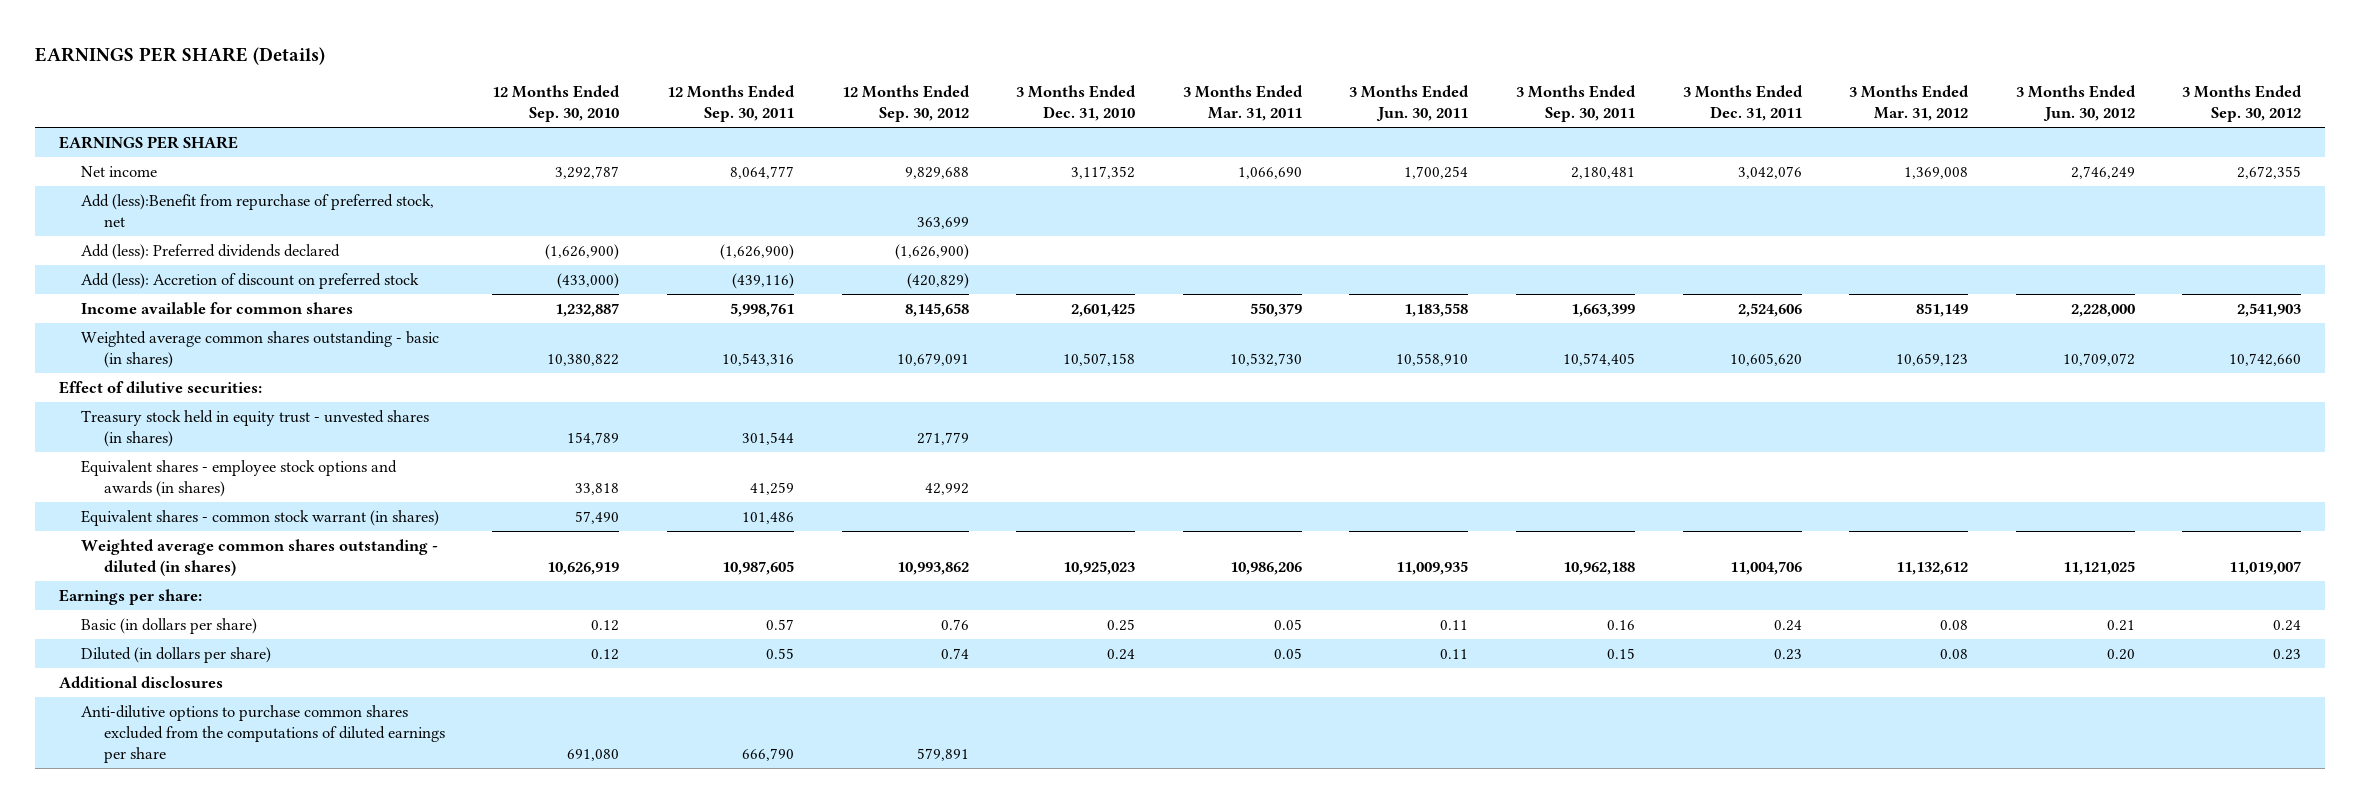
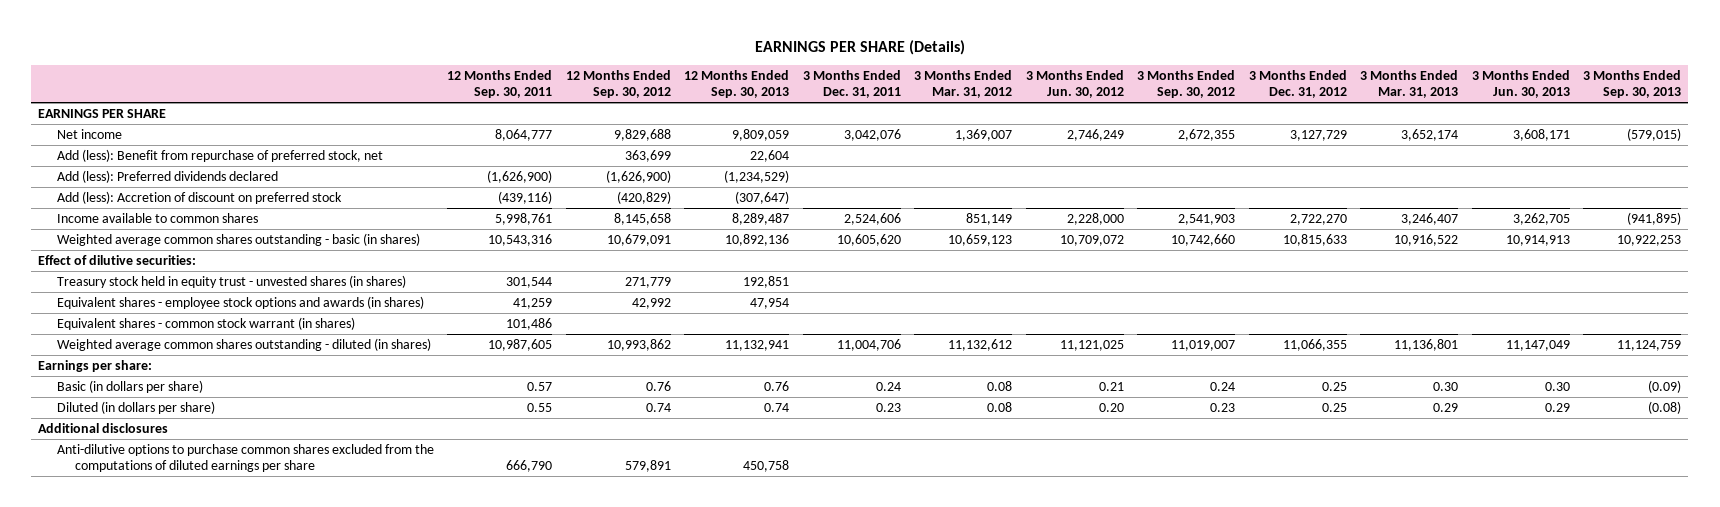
[492,85,621,123] 12 Months Ended Sep. 30, 2010 -> none
[1016,85,1137,122] 3 Months Ended Dec. 31, 2010 -> none
[1182,85,1303,122] 3 Months Ended Mar. 31, 2011 -> none
[1349,85,1470,122] 3 Months Ended Jun. 30, 2011 -> none
[1515,85,1636,123] 3 Months Ended Sep. 30, 2011 -> none
none -> [684,70,790,99] 12 Months Ended Sep. 30, 2013
none -> [1248,70,1347,99] 3 Months Ended Dec. 31, 2012
none -> [1360,70,1459,99] 3 Months Ended Mar. 31, 2013
none -> [1471,70,1570,99] 3 Months Ended Jun. 30, 2013
none -> [1583,70,1682,99] 3 Months Ended Sep. 30, 2013
[1904,166,1969,179] 1,369,008 -> [955,128,1013,141] 1,369,007
[81,193,435,227] Add (less):Benefit from repurchase of preferred stock, net -> [56,148,383,162] Add (less): Benefit from repurchase of preferred stock, net
[81,301,354,315] Income available for common shares -> [56,212,258,223] Income available to common shares

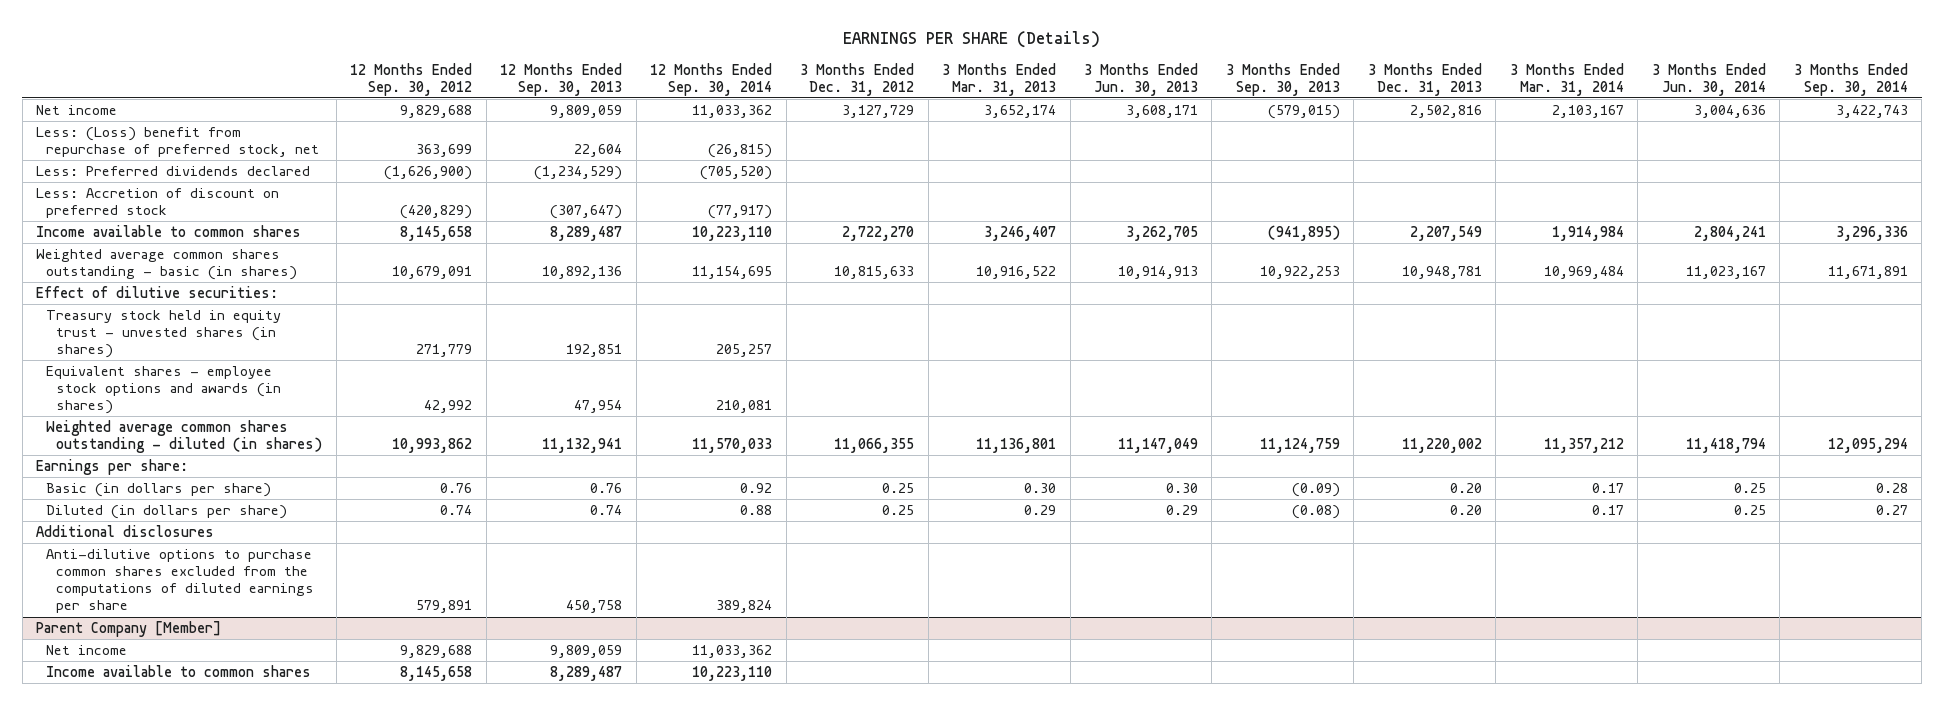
[447,70,553,99] 12 Months Ended Sep. 30, 2011 -> none
[802,70,901,99] 3 Months Ended Dec. 31, 2011 -> none
[914,70,1013,99] 3 Months Ended Mar. 31, 2012 -> none
[1025,70,1124,99] 3 Months Ended Jun. 30, 2012 -> none
[1137,70,1236,99] 3 Months Ended Sep. 30, 2012 -> none
none -> [650,62,773,96] 12 Months Ended Sep. 30, 2014
none -> [1367,62,1482,96] 3 Months Ended Dec. 31, 2013
none -> [1509,62,1624,96] 3 Months Ended Mar. 31, 2014
none -> [1651,62,1766,96] 3 Months Ended Jun. 30, 2014
none -> [1793,62,1908,96] 3 Months Ended Sep. 30, 2014
[38,108,167,118] EARNINGS PER SHARE -> none
[56,148,383,162] Add (less): Benefit from repurchase of preferred stock, net -> [36,126,320,158] Less: (Loss) benefit from repurchase of preferred stock, net
[56,169,278,183] Add (less): Preferred dividends declared -> [36,165,311,176] Less: Preferred dividends declared
[56,190,342,204] Add (less): Accretion of discount on preferred stock -> [36,187,280,219] Less: Accretion of discount on preferred stock
[56,316,355,330] Equivalent shares - common stock warrant (in shares) -> none
none -> [36,620,222,637] Parent Company [Member]
none -> [46,644,128,655] Net income
none -> [46,664,312,677] Income available to common shares

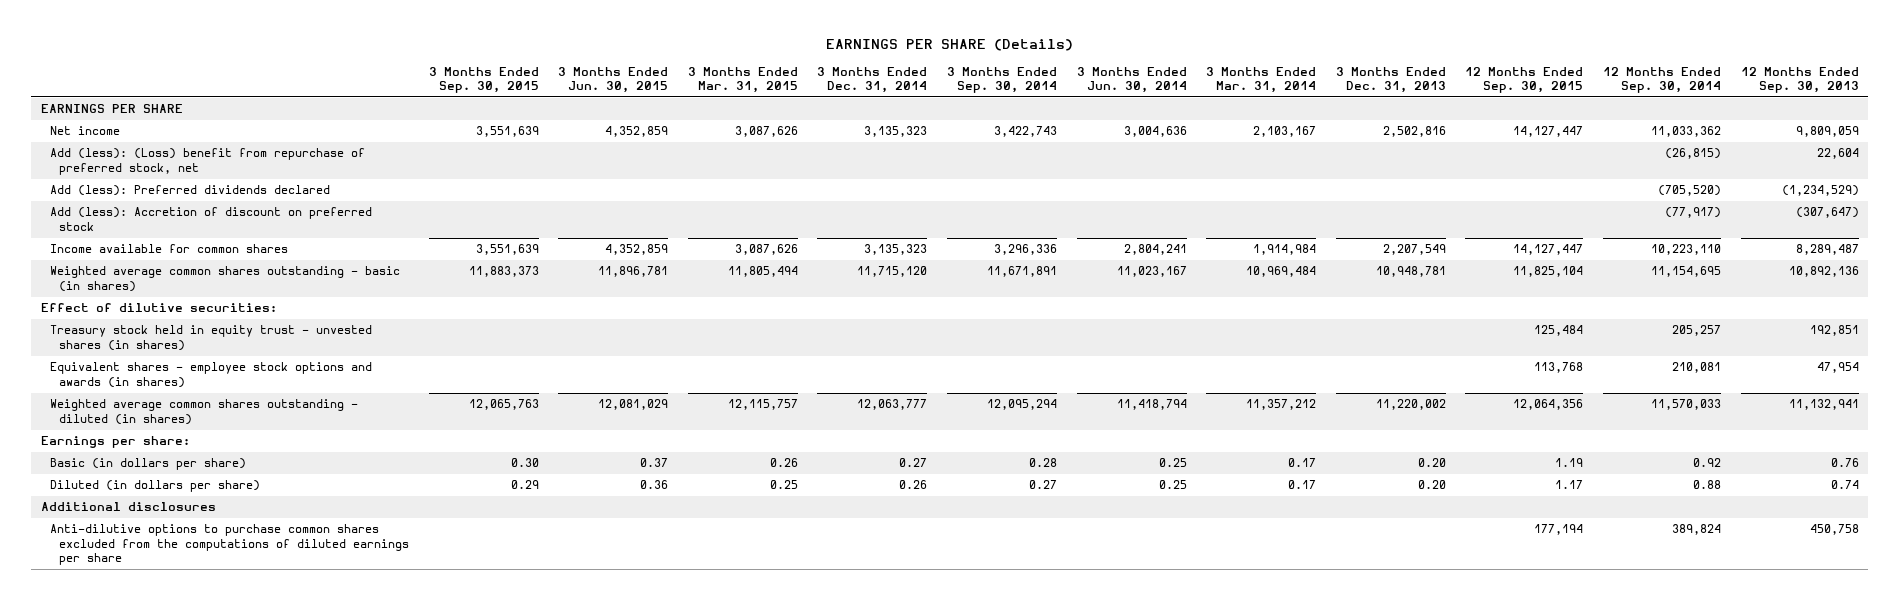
[350,62,473,96] 12 Months Ended Sep. 30, 2012 -> none
[800,62,915,96] 3 Months Ended Dec. 31, 2012 -> none
[942,62,1057,96] 3 Months Ended Mar. 31, 2013 -> none
[1083,62,1198,96] 3 Months Ended Jun. 30, 2013 -> none
[1225,62,1340,96] 3 Months Ended Sep. 30, 2013 -> none
none -> [428,66,539,94] 3 Months Ended Sep. 30, 2015
none -> [558,66,669,94] 3 Months Ended Jun. 30, 2015
none -> [687,66,798,94] 3 Months Ended Mar. 31, 2015
none -> [817,66,928,94] 3 Months Ended Dec. 31, 2014
none -> [1465,66,1584,94] 12 Months Ended Sep. 30, 2015
none -> [41,104,184,114] EARNINGS PER SHARE
[36,126,320,158] Less: (Loss) benefit from repurchase of preferred stock, net -> [50,148,366,175] Add (less): (Loss) benefit from repurchase of preferred stock, net
[36,165,311,176] Less: Preferred dividends declared -> [50,185,331,197] Add (less): Preferred dividends declared
[36,187,280,219] Less: Accretion of discount on preferred stock -> [50,207,373,231] Add (less): Accretion of discount on preferred stock
[36,224,302,237] Income available to common shares -> [50,244,289,254] Income available for common shares
[36,620,222,637] Parent Company [Member] -> none
[46,644,128,655] Net income -> none
[46,664,312,677] Income available to common shares -> none

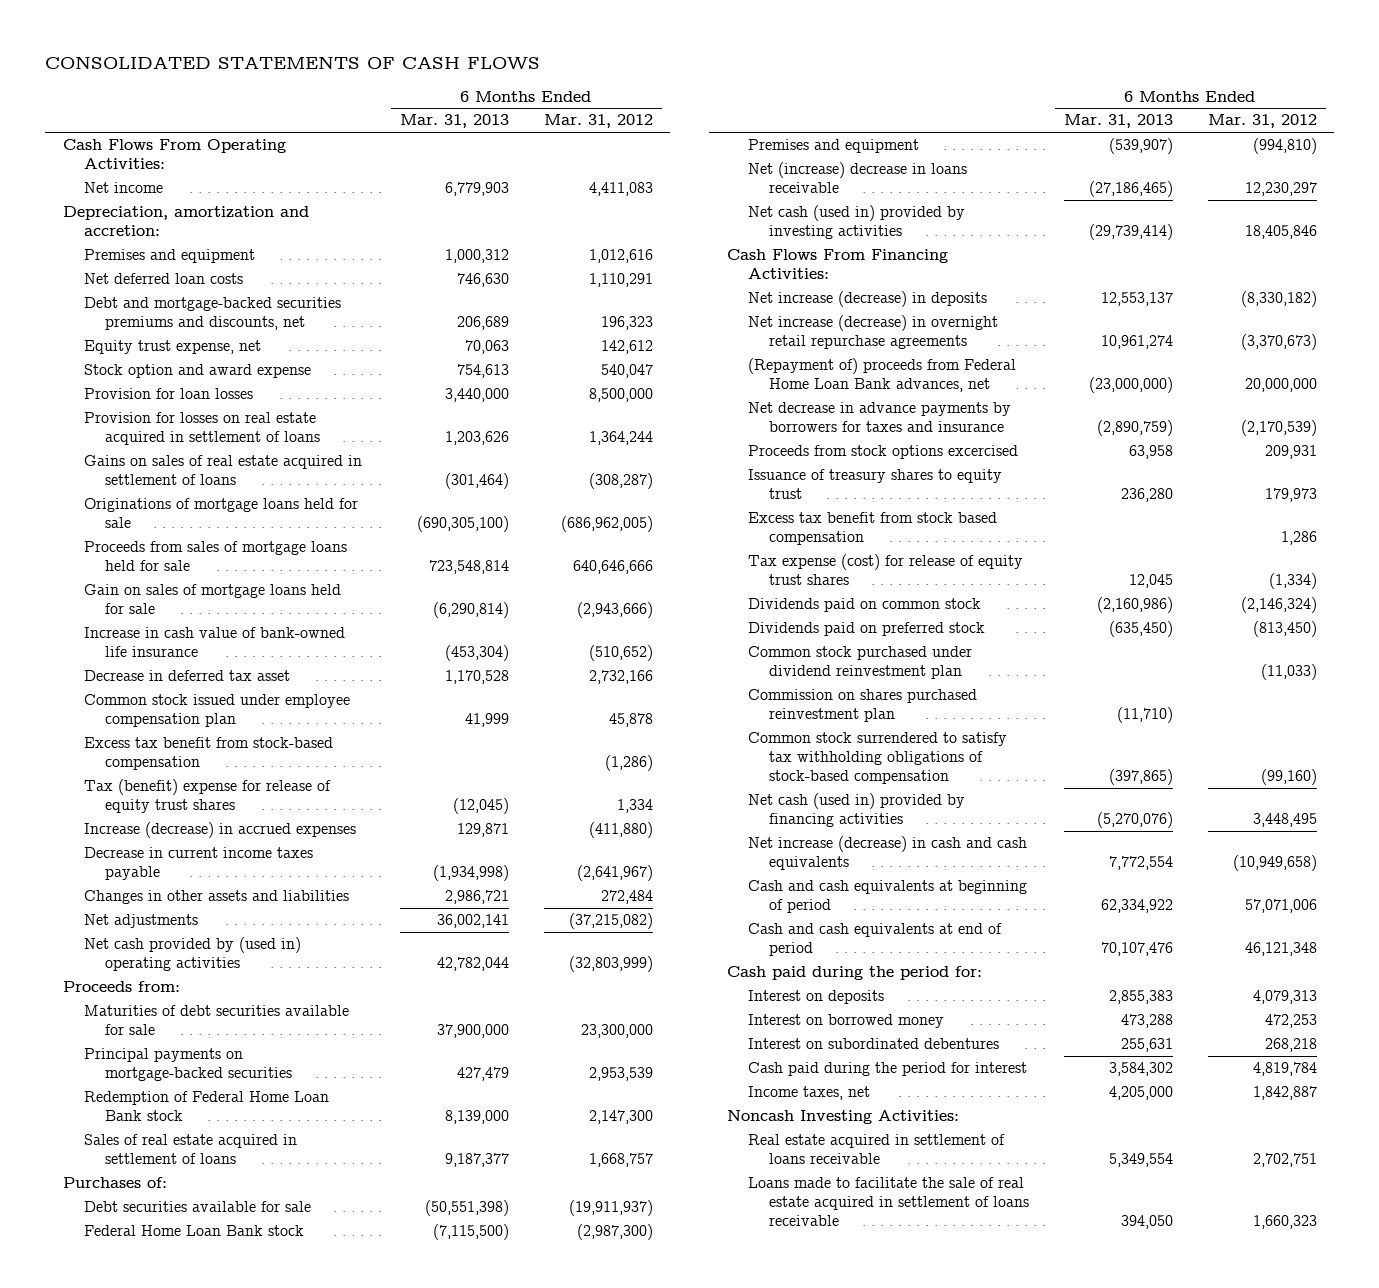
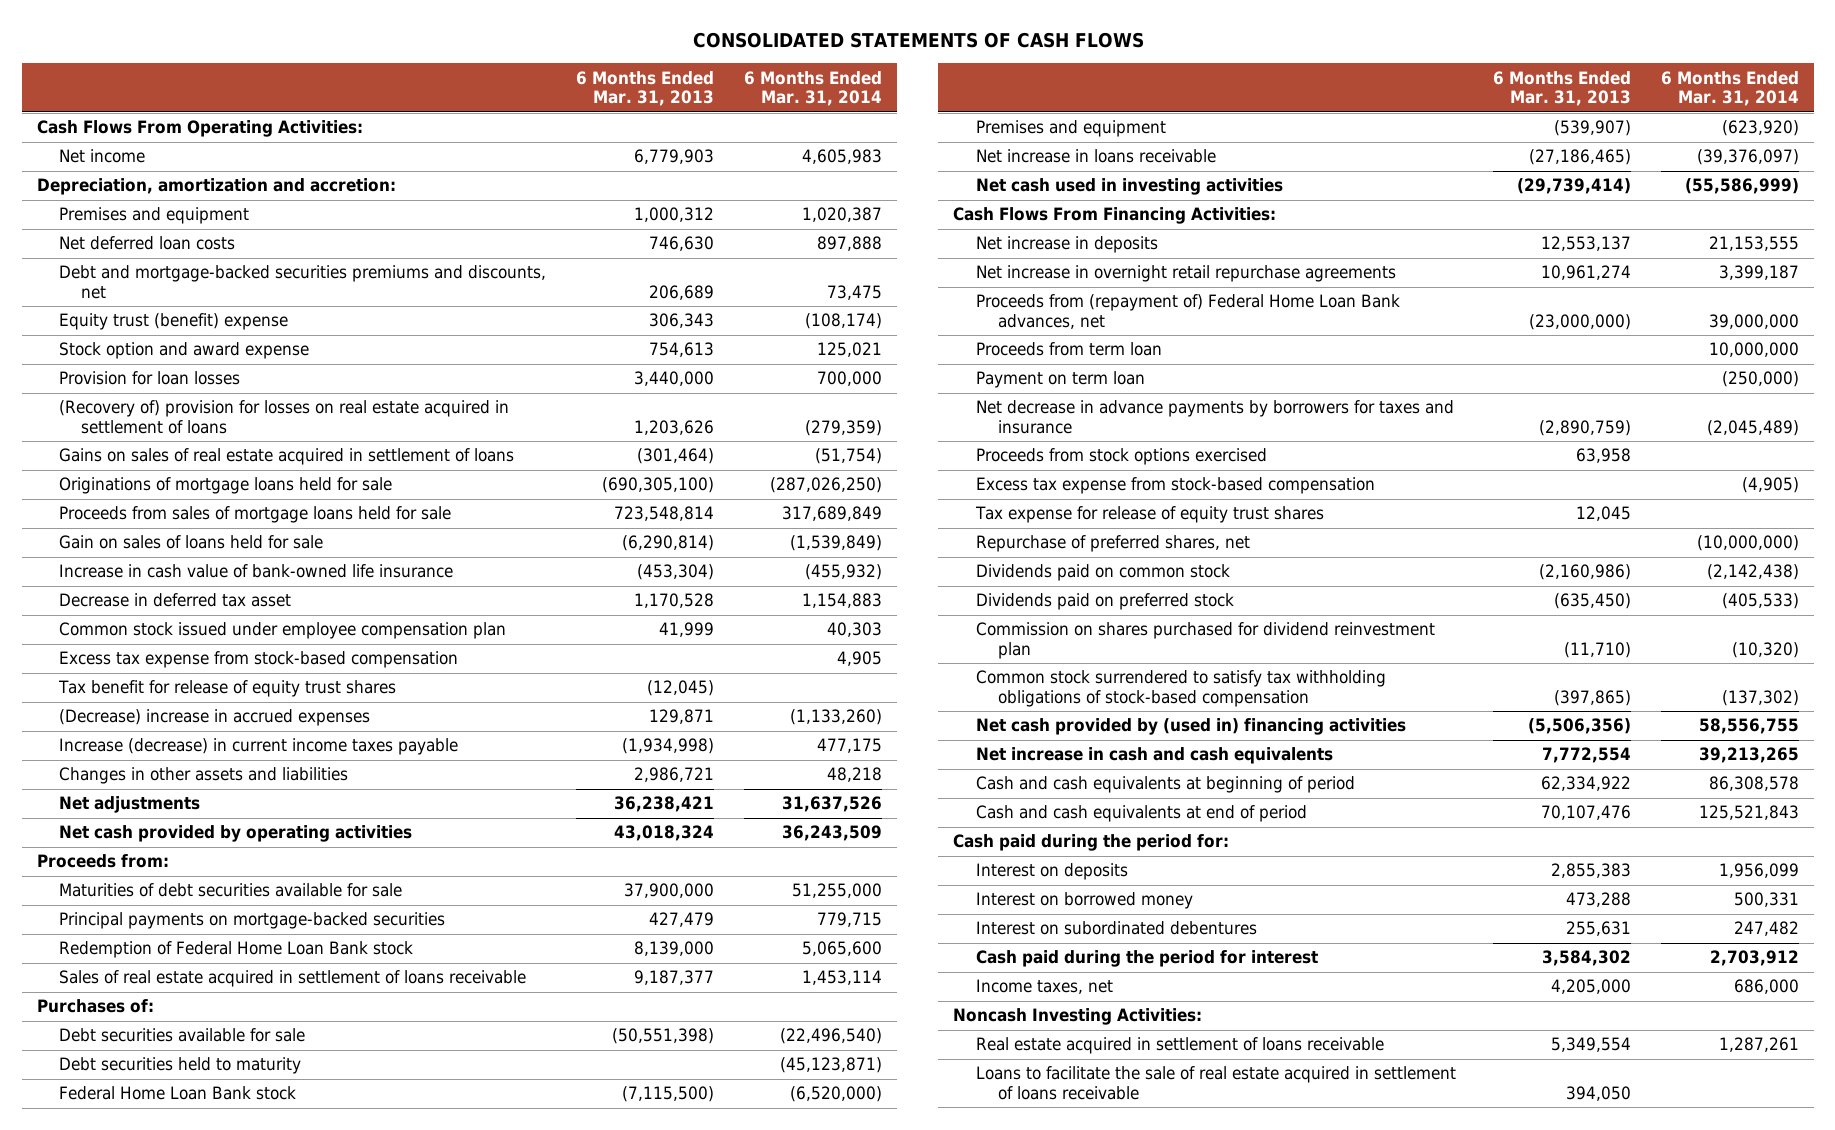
[543,114,653,129] Mar. 31, 2012 -> none
none -> [744,70,883,107] 6 Months Ended Mar. 31, 2014
[83,340,261,355] Equity trust expense, net -> [58,313,288,331] Equity trust (benefit) expense
[464,340,509,355] 70,063 -> [649,313,715,329] 306,343
[83,412,320,446] Provision for losses on real estate acquired in settlement of loans -> [58,400,509,435] (Recovery of) provision for losses on real estate acquired in settlement of loans
[83,584,341,615] Gain on sales of mortgage loans held for sale -> [58,535,323,550] Gain on sales of loans held for sale
[83,737,333,771] Excess tax benefit from stock-based compensation -> [58,651,458,669] Excess tax expense from stock-based compensation
[83,779,331,814] Tax (benefit) expense for release of equity trust shares -> [57,680,396,698] Tax benefit for release of equity trust shares
[83,822,356,839] Increase (decrease) in accrued expenses -> [58,709,370,727] (Decrease) increase in accrued expenses
[83,847,313,881] Decrease in current income taxes payable -> [58,738,458,756] Increase (decrease) in current income taxes payable
[436,914,509,929] 36,002,141 -> [614,796,715,813] 36,238,421
[83,937,301,972] Net cash provided by (used in) operating activities -> [58,825,412,843] Net cash provided by operating activities
[436,957,509,972] 42,782,044 -> [614,825,715,842] 43,018,324
[83,1134,297,1165] Sales of real estate acquired in settlement of loans -> [58,970,526,988] Sales of real estate acquired in settlement of loans receivable
none -> [58,1057,301,1075] Debt securities held to maturity
[747,162,967,194] Net (increase) decrease in loans receivable -> [975,149,1216,164] Net increase in loans receivable
[747,205,965,240] Net cash (used in) provided by investing activities -> [975,178,1283,196] Net cash used in investing activities
[747,291,987,308] Net increase (decrease) in deposits -> [975,236,1158,254] Net increase in deposits
[747,315,998,350] Net increase (decrease) in overnight retail repurchase agreements -> [975,265,1396,283] Net increase in overnight retail repurchase agreements
[747,358,1016,393] (Repayment of) proceeds from Federal Home Loan Bank advances, net -> [975,294,1400,330] Proceeds from (repayment of) Federal Home Loan Bank advances, net
none -> [975,342,1162,357] Proceeds from term loan
none -> [975,371,1145,389] Payment on term loan
[747,469,1002,500] Issuance of treasury shares to equity trust -> none
[747,445,1018,460] Proceeds from stock options excercised -> [975,448,1267,466] Proceeds from stock options exercised
[747,512,997,546] Excess tax benefit from stock based compensation -> [975,477,1375,495] Excess tax expense from stock-based compensation
[747,554,1023,586] Tax expense (cost) for release of equity trust shares -> [974,506,1324,524] Tax expense for release of equity trust shares
none -> [975,535,1250,553] Repurchase of preferred shares, net
[747,646,972,680] Common stock purchased under dividend reinvestment plan -> none
[747,689,977,723] Commission on shares purchased reinvestment plan -> [975,622,1435,660] Commission on shares purchased for dividend reinvestment plan
[747,793,965,828] Net cash (used in) provided by financing activities -> [975,718,1406,736] Net cash provided by (used in) financing activities
[1096,812,1173,829] (5,270,076) -> [1527,718,1631,735] (5,506,356)
[747,836,1027,871] Net increase (decrease) in cash and cash equivalents -> [975,747,1333,765] Net increase in cash and cash equivalents
[747,1177,1029,1227] Loans made to facilitate the sale of real estate acquired in settlement of loans receivable -> [975,1066,1456,1101] Loans to facilitate the sale of real estate acquired in settlement of loans receivable

